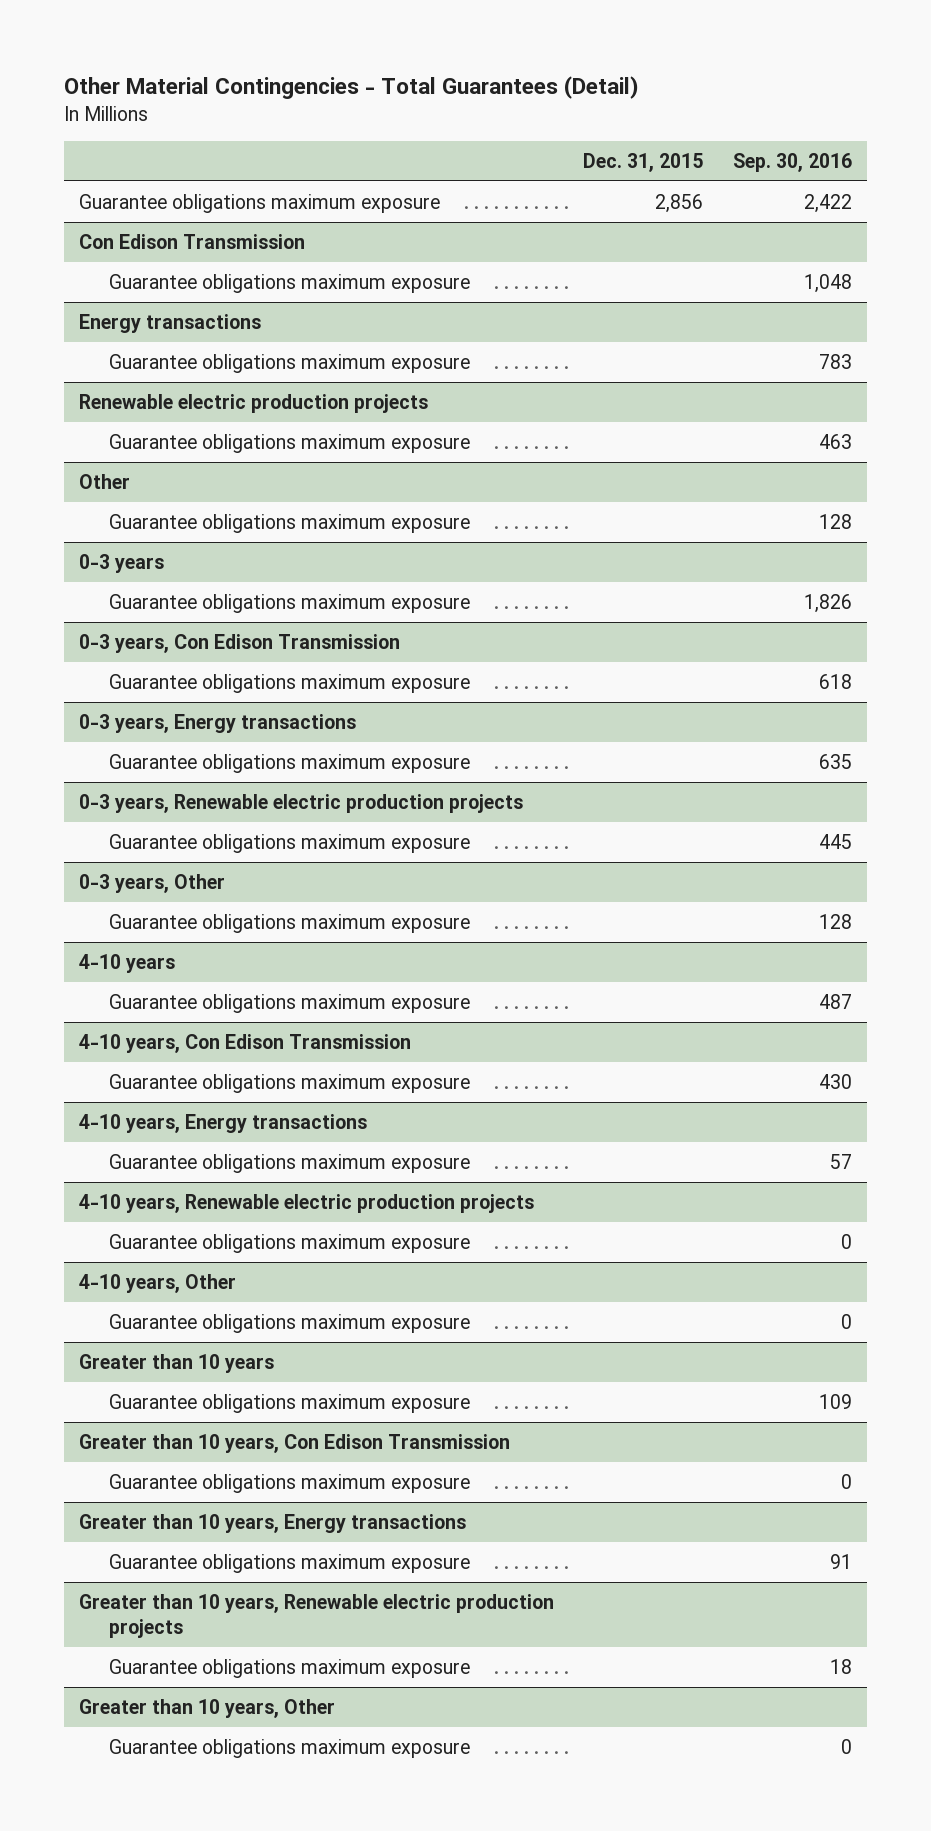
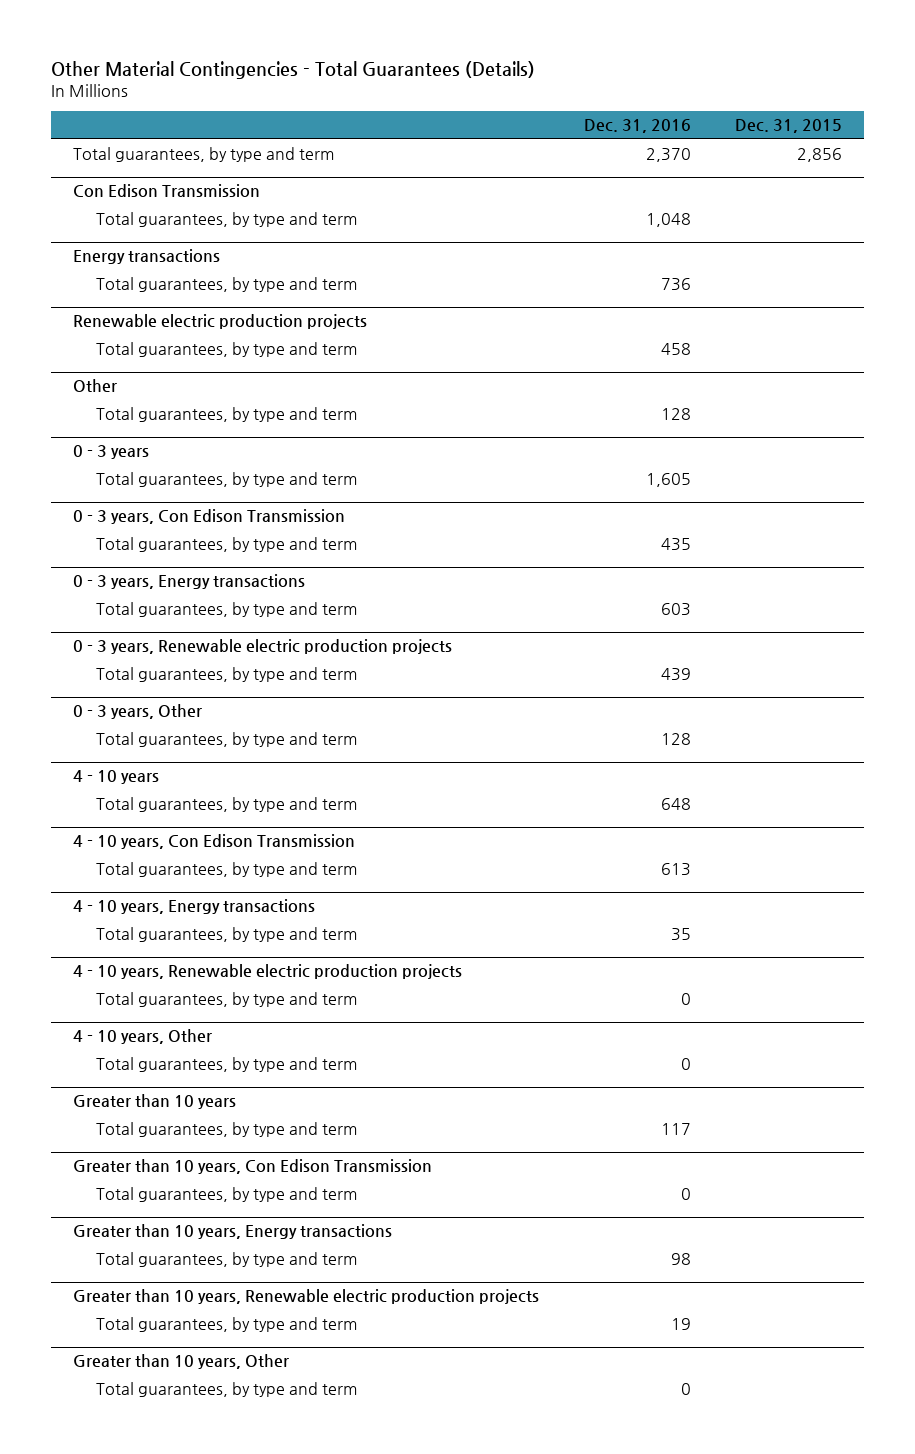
[63,76,639,100] Other Material Contingencies - Total Guarantees (Detail) -> [50,60,535,79] Other Material Contingencies - Total Guarantees (Details)
[733,152,853,172] Sep. 30, 2016 -> none
none -> [583,119,691,134] Dec. 31, 2016
[78,193,440,213] Guarantee obligations maximum exposure -> [72,147,335,163] Total guarantees, by type and term
[109,273,471,293] Guarantee obligations maximum exposure -> [96,212,359,228] Total guarantees, by type and term
[109,353,471,373] Guarantee obligations maximum exposure -> [96,277,359,293] Total guarantees, by type and term
[109,433,471,453] Guarantee obligations maximum exposure -> [96,342,359,358] Total guarantees, by type and term
[109,513,471,533] Guarantee obligations maximum exposure -> [96,407,359,423] Total guarantees, by type and term
[78,553,164,573] 0-3 years -> [72,445,149,460] 0 - 3 years
[109,593,471,613] Guarantee obligations maximum exposure -> [96,472,359,488] Total guarantees, by type and term
[78,633,400,653] 0-3 years, Con Edison Transmission -> [72,509,345,525] 0 - 3 years, Con Edison Transmission
[109,673,471,693] Guarantee obligations maximum exposure -> [96,537,359,553] Total guarantees, by type and term
[78,713,356,733] 0-3 years, Energy transactions -> [72,574,305,590] 0 - 3 years, Energy transactions
[109,753,471,773] Guarantee obligations maximum exposure -> [96,602,359,618] Total guarantees, by type and term
[78,793,523,813] 0-3 years, Renewable electric production projects -> [72,639,452,655] 0 - 3 years, Renewable electric production projects
[109,833,471,853] Guarantee obligations maximum exposure -> [96,667,359,683] Total guarantees, by type and term
[78,873,225,893] 0-3 years, Other -> [72,704,202,720] 0 - 3 years, Other
[109,913,471,933] Guarantee obligations maximum exposure -> [96,732,359,748] Total guarantees, by type and term
[78,953,175,973] 4-10 years -> [72,770,159,785] 4 - 10 years
[109,993,471,1013] Guarantee obligations maximum exposure -> [96,797,359,813] Total guarantees, by type and term
[78,1033,411,1053] 4-10 years, Con Edison Transmission -> [72,834,355,850] 4 - 10 years, Con Edison Transmission
[109,1073,471,1093] Guarantee obligations maximum exposure -> [96,862,359,878] Total guarantees, by type and term
[78,1113,367,1133] 4-10 years, Energy transactions -> [72,899,315,915] 4 - 10 years, Energy transactions
[109,1153,471,1173] Guarantee obligations maximum exposure -> [96,927,359,943] Total guarantees, by type and term
[78,1193,534,1213] 4-10 years, Renewable electric production projects -> [72,964,462,980] 4 - 10 years, Renewable electric production projects
[109,1233,471,1253] Guarantee obligations maximum exposure -> [96,992,359,1008] Total guarantees, by type and term
[78,1273,236,1293] 4-10 years, Other -> [72,1029,212,1045] 4 - 10 years, Other
[109,1313,471,1333] Guarantee obligations maximum exposure -> [96,1057,359,1073] Total guarantees, by type and term
[109,1393,471,1413] Guarantee obligations maximum exposure -> [96,1122,359,1138] Total guarantees, by type and term
[109,1473,471,1493] Guarantee obligations maximum exposure -> [96,1187,359,1203] Total guarantees, by type and term
[109,1553,471,1573] Guarantee obligations maximum exposure -> [96,1252,359,1268] Total guarantees, by type and term
[109,1658,471,1678] Guarantee obligations maximum exposure -> [96,1317,359,1333] Total guarantees, by type and term
[109,1738,471,1758] Guarantee obligations maximum exposure -> [96,1382,359,1398] Total guarantees, by type and term

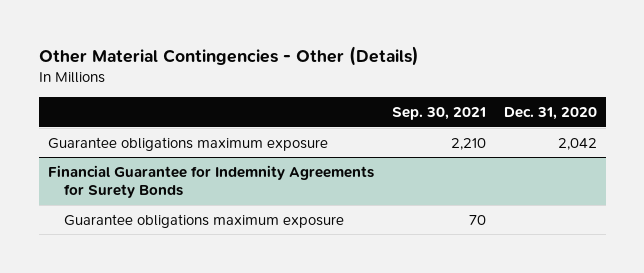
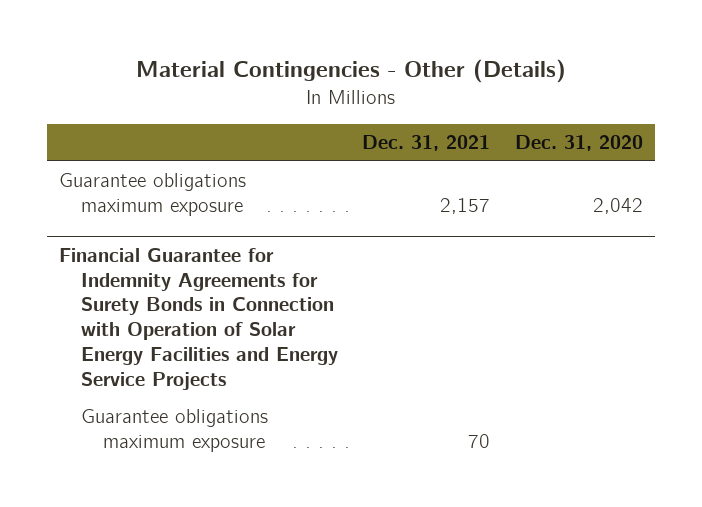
[38,46,419,67] Other Material Contingencies - Other (Details) -> [135,59,566,84] Material Contingencies - Other (Details)
[391,107,486,121] Sep. 30, 2021 -> none
none -> [362,135,491,152] Dec. 31, 2021
[47,164,374,199] Financial Guarantee for Indemnity Agreements for Surety Bonds -> [58,247,339,390] Financial Guarantee for Indemnity Agreements for Surety Bonds in Connection with Operation of Solar Energy Facilities and Energy Service Projects

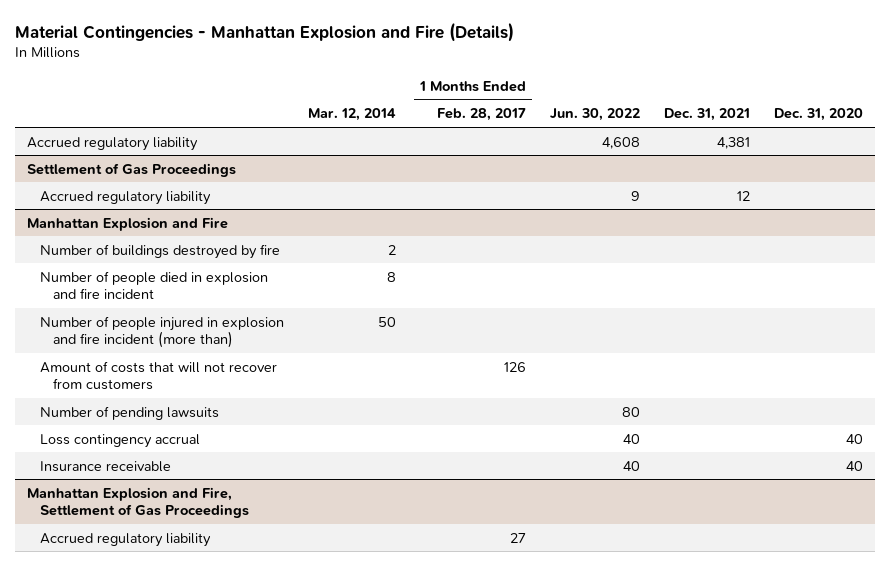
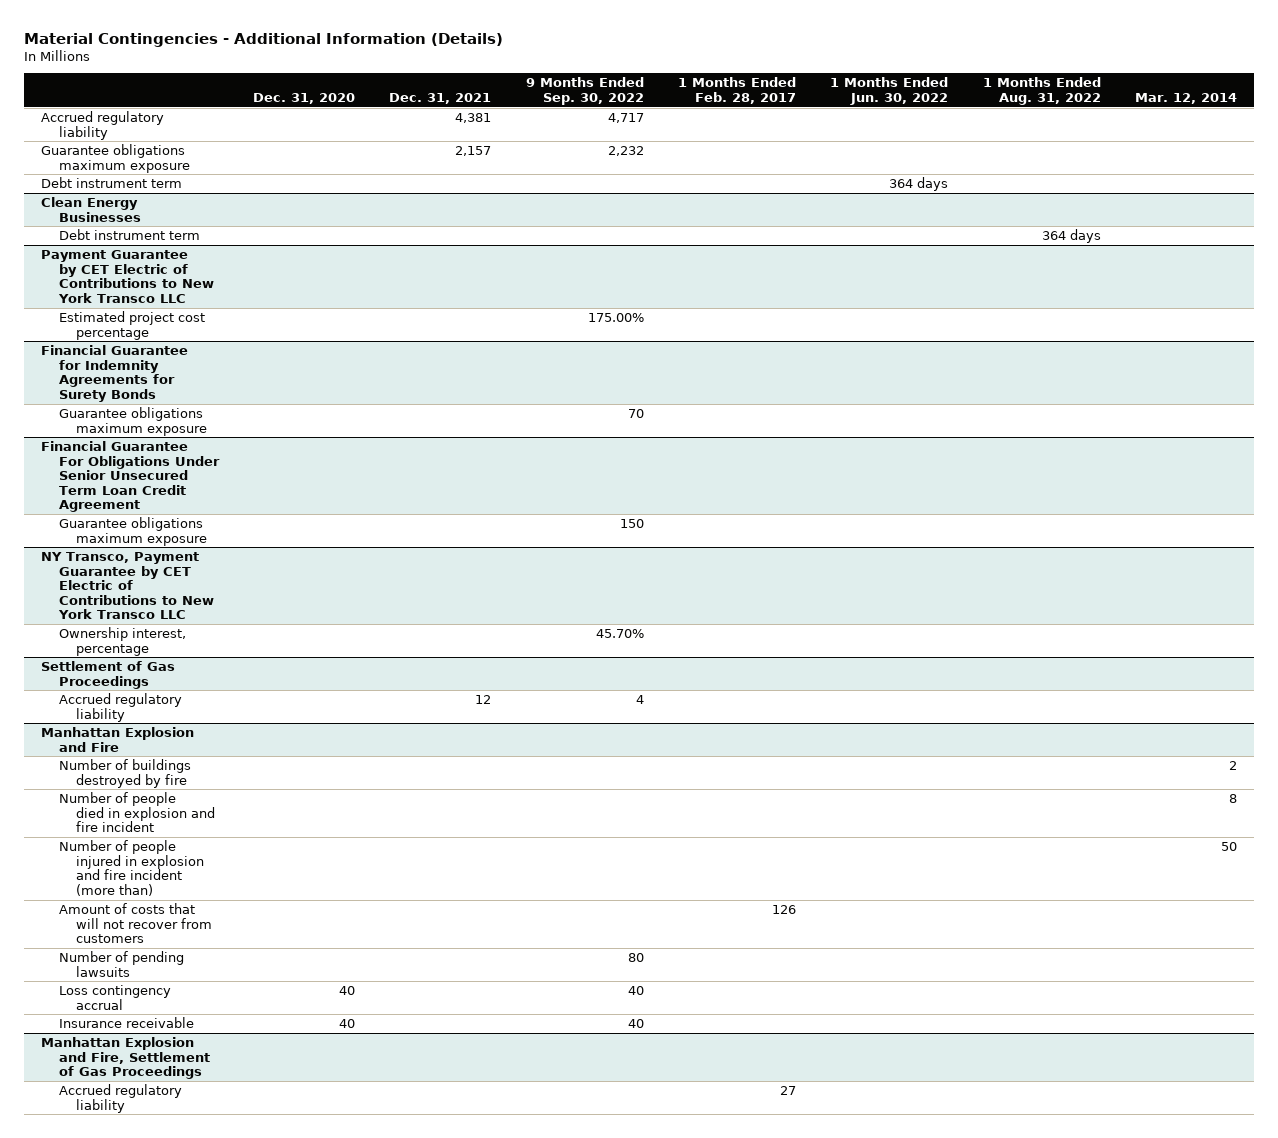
[14,21,514,42] Material Contingencies - Manhattan Explosion and Fire (Details) -> [24,32,504,47] Material Contingencies - Additional Information (Details)
[549,108,640,122] Jun. 30, 2022 -> none
none -> [525,77,644,105] 9 Months Ended Sep. 30, 2022
none -> [830,77,949,105] 1 Months Ended Jun. 30, 2022
none -> [982,77,1101,105] 1 Months Ended Aug. 31, 2022
none -> [41,144,190,173] Guarantee obligations maximum exposure
none -> [41,177,183,189] Debt instrument term
none -> [41,197,141,222] Clean Energy Businesses
none -> [58,229,200,241] Debt instrument term
none -> [41,250,214,303] Payment Guarantee by CET Electric of Contributions to New York Transco LLC
none -> [58,311,205,340] Estimated project cost percentage
none -> [41,345,189,402] Financial Guarantee for Indemnity Agreements for Surety Bonds
none -> [58,407,208,436] Guarantee obligations maximum exposure
none -> [41,441,220,513] Financial Guarantee For Obligations Under Senior Unsecured Term Loan Credit Agreement
none -> [58,517,208,546] Guarantee obligations maximum exposure
none -> [41,552,214,620] NY Transco, Payment Guarantee by CET Electric of Contributions to New York Transco LLC
none -> [58,627,186,656] Ownership interest, percentage

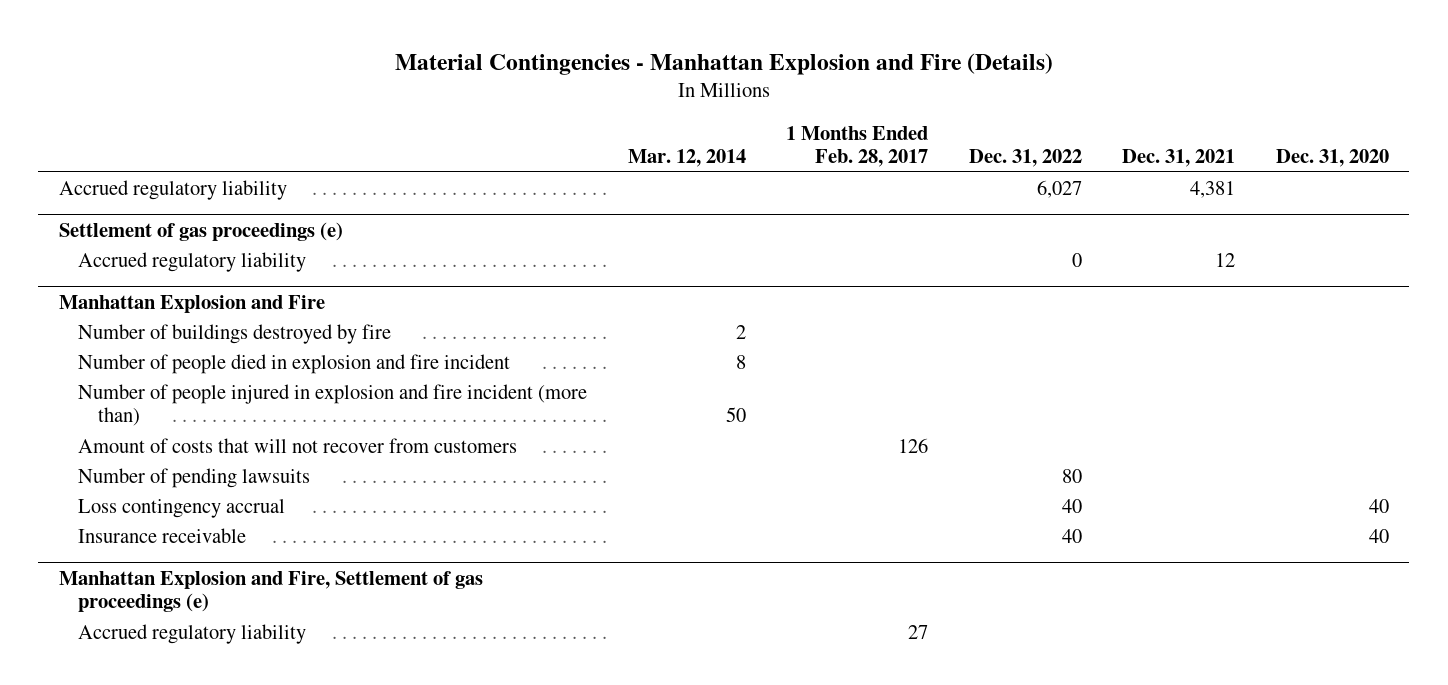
[24,32,504,47] Material Contingencies - Additional Information (Details) -> [394,52,1053,75] Material Contingencies - Manhattan Explosion and Fire (Details)
[525,77,644,105] 9 Months Ended Sep. 30, 2022 -> none
[830,77,949,105] 1 Months Ended Jun. 30, 2022 -> none
[982,77,1101,105] 1 Months Ended Aug. 31, 2022 -> none
none -> [968,148,1082,167] Dec. 31, 2022
[41,144,190,173] Guarantee obligations maximum exposure -> none
[41,177,183,189] Debt instrument term -> none
[41,197,141,222] Clean Energy Businesses -> none
[58,229,200,241] Debt instrument term -> none
[41,250,214,303] Payment Guarantee by CET Electric of Contributions to New York Transco LLC -> none
[58,311,205,340] Estimated project cost percentage -> none
[41,345,189,402] Financial Guarantee for Indemnity Agreements for Surety Bonds -> none
[58,407,208,436] Guarantee obligations maximum exposure -> none
[41,441,220,513] Financial Guarantee For Obligations Under Senior Unsecured Term Loan Credit Agreement -> none
[58,517,208,546] Guarantee obligations maximum exposure -> none
[41,552,214,620] NY Transco, Payment Guarantee by CET Electric of Contributions to New York Transco LLC -> none
[58,627,186,656] Ownership interest, percentage -> none
[41,661,176,689] Settlement of Gas Proceedings -> [58,221,343,241] Settlement of gas proceedings (e)
[41,1037,210,1080] Manhattan Explosion and Fire, Settlement of Gas Proceedings -> [58,570,483,613] Manhattan Explosion and Fire, Settlement of gas proceedings (e)

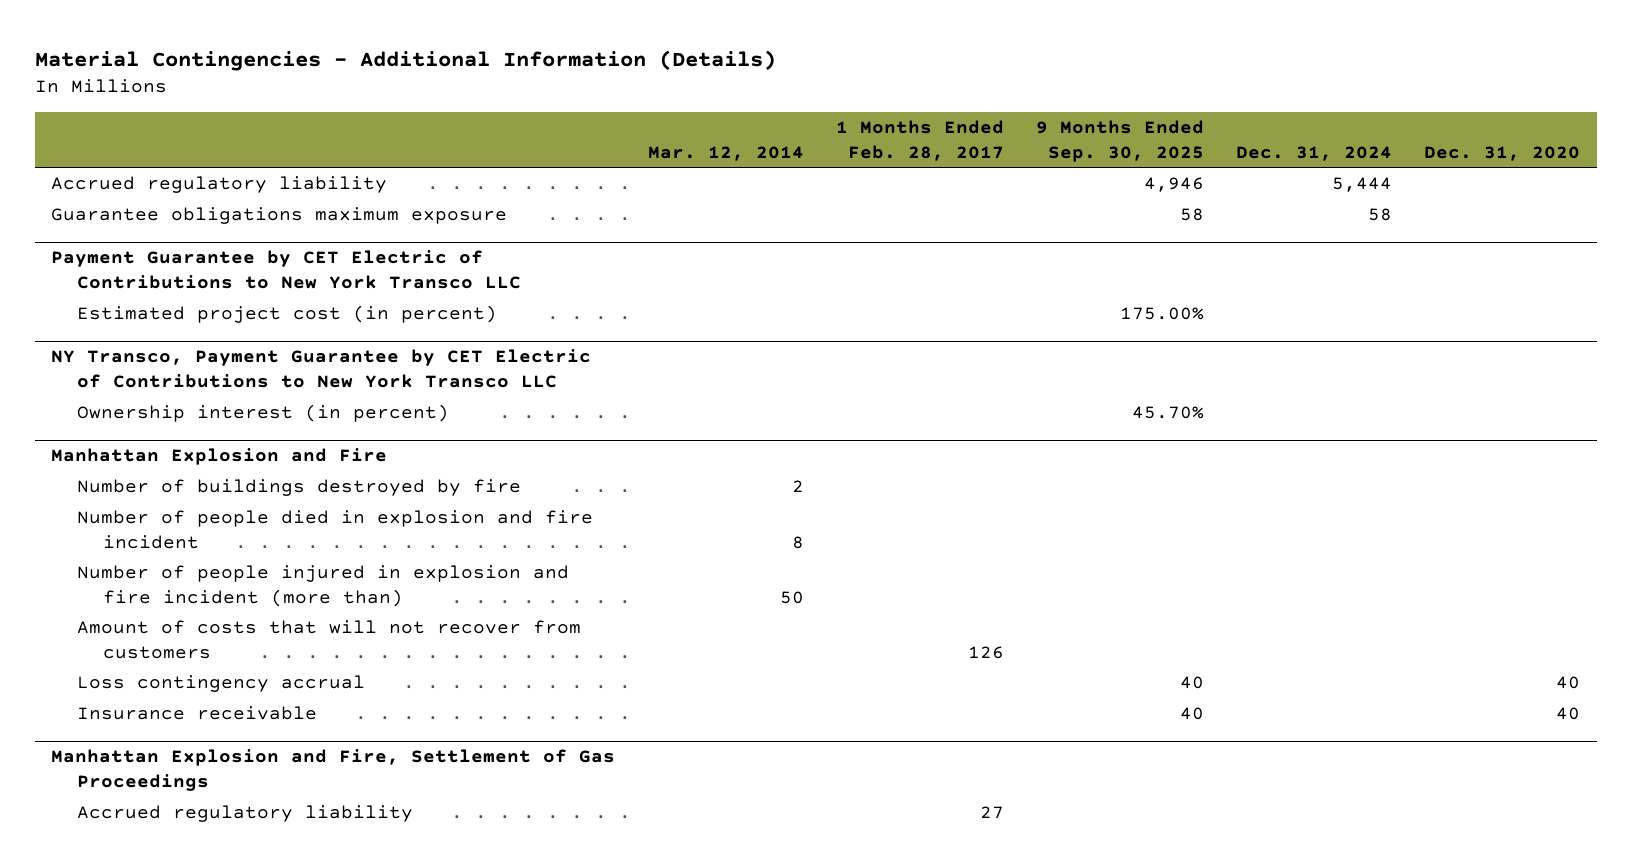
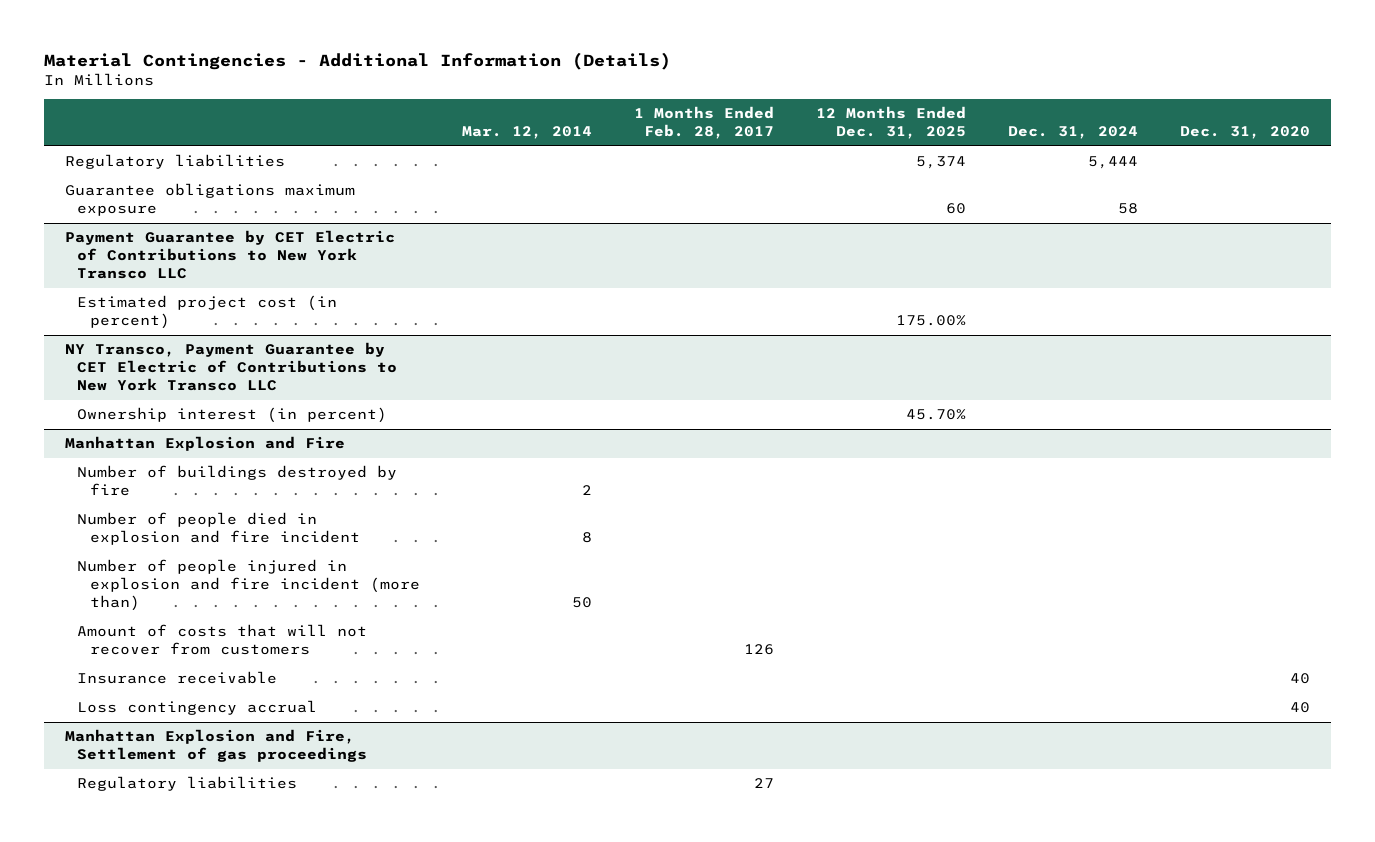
[1035,119,1204,162] 9 Months Ended Sep. 30, 2025 -> none
none -> [816,106,967,139] 12 Months Ended Dec. 31, 2025
[51,176,388,194] Accrued regulatory liability -> [64,154,285,170] Regulatory liabilities
[76,675,365,693] Loss contingency accrual -> [77,700,318,716] Loss contingency accrual
[51,749,616,792] Manhattan Explosion and Fire, Settlement of Gas Proceedings -> [64,729,368,763] Manhattan Explosion and Fire, Settlement of gas proceedings
[76,805,413,823] Accrued regulatory liability -> [77,776,298,792] Regulatory liabilities

